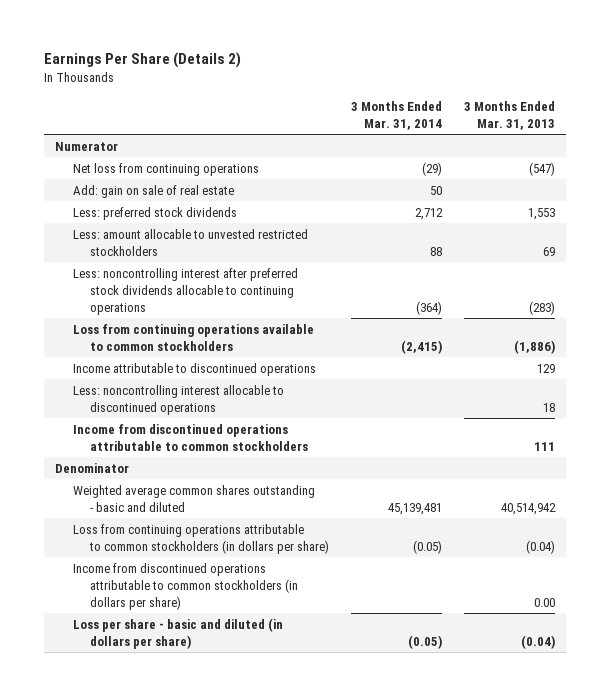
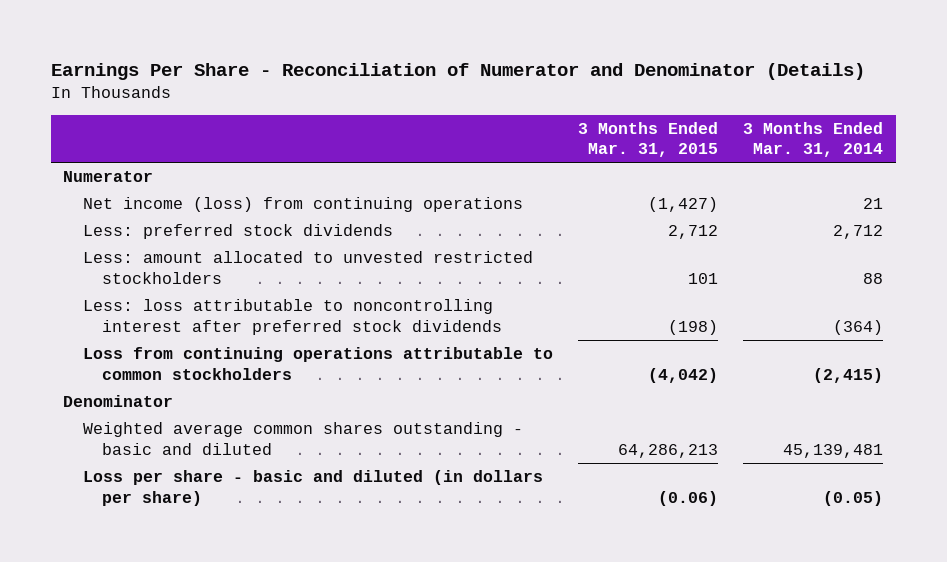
[43,52,241,69] Earnings Per Share (Details 2) -> [50,63,865,81] Earnings Per Share - Reconciliation of Numerator and Denominator (Details)
[463,101,555,131] 3 Months Ended Mar. 31, 2013 -> none
none -> [577,121,718,158] 3 Months Ended Mar. 31, 2015
[72,184,234,198] Add: gain on sale of real estate -> none
[72,162,259,176] Net loss from continuing operations -> [82,196,523,212] Net income (loss) from continuing operations
[421,161,442,176] (29) -> [863,197,884,209] 21
[72,362,316,376] Income attributable to discontinued operations -> none
[72,384,284,415] Less: noncontrolling interest allocable to discontinued operations -> none
[72,423,309,451] Income from discontinued operations attributable to common stockholders -> none
[72,228,308,256] Less: amount allocable to unvested restricted stockholders -> [82,250,533,284] Less: amount allocated to unvested restricted stockholders
[72,267,298,315] Less: noncontrolling interest after preferred stock dividends allocable to continuing operations -> [82,298,503,335] Less: loss attributable to noncontrolling interest after preferred stock dividends
[72,323,314,351] Loss from continuing operations available to common stockholders -> [82,346,553,380] Loss from continuing operations attributable to common stockholders
[72,523,330,554] Loss from continuing operations attributable to common stockholders (in dollars per share) -> none
[72,562,299,610] Income from discontinued operations attributable to common stockholders (in dollars per share) -> none

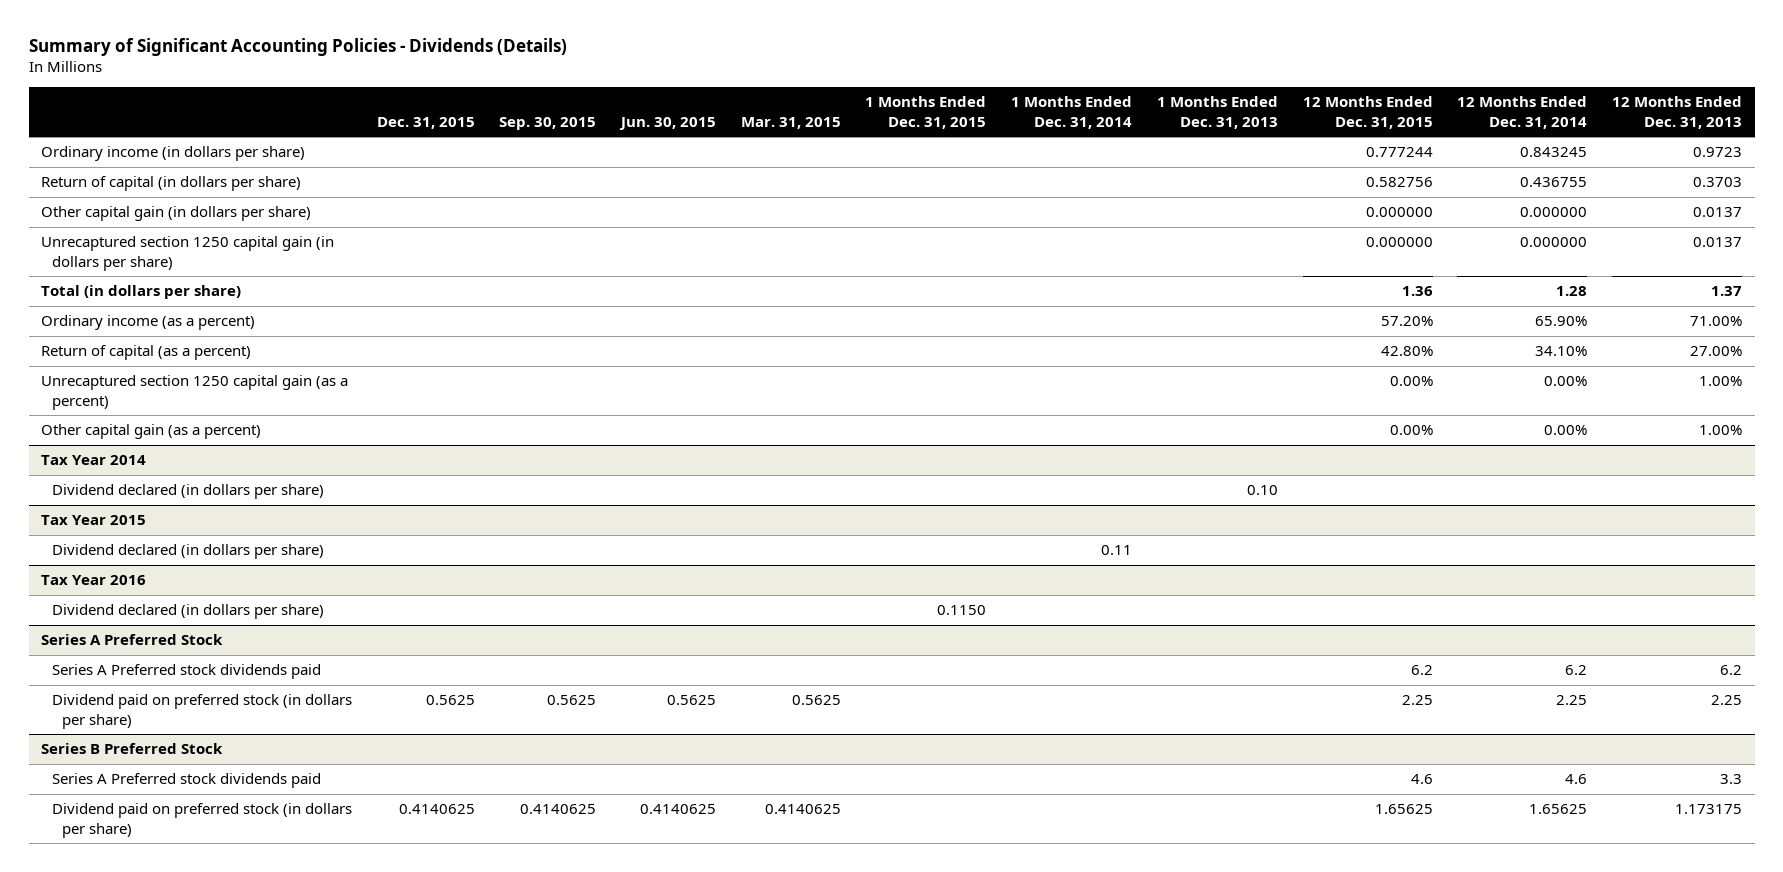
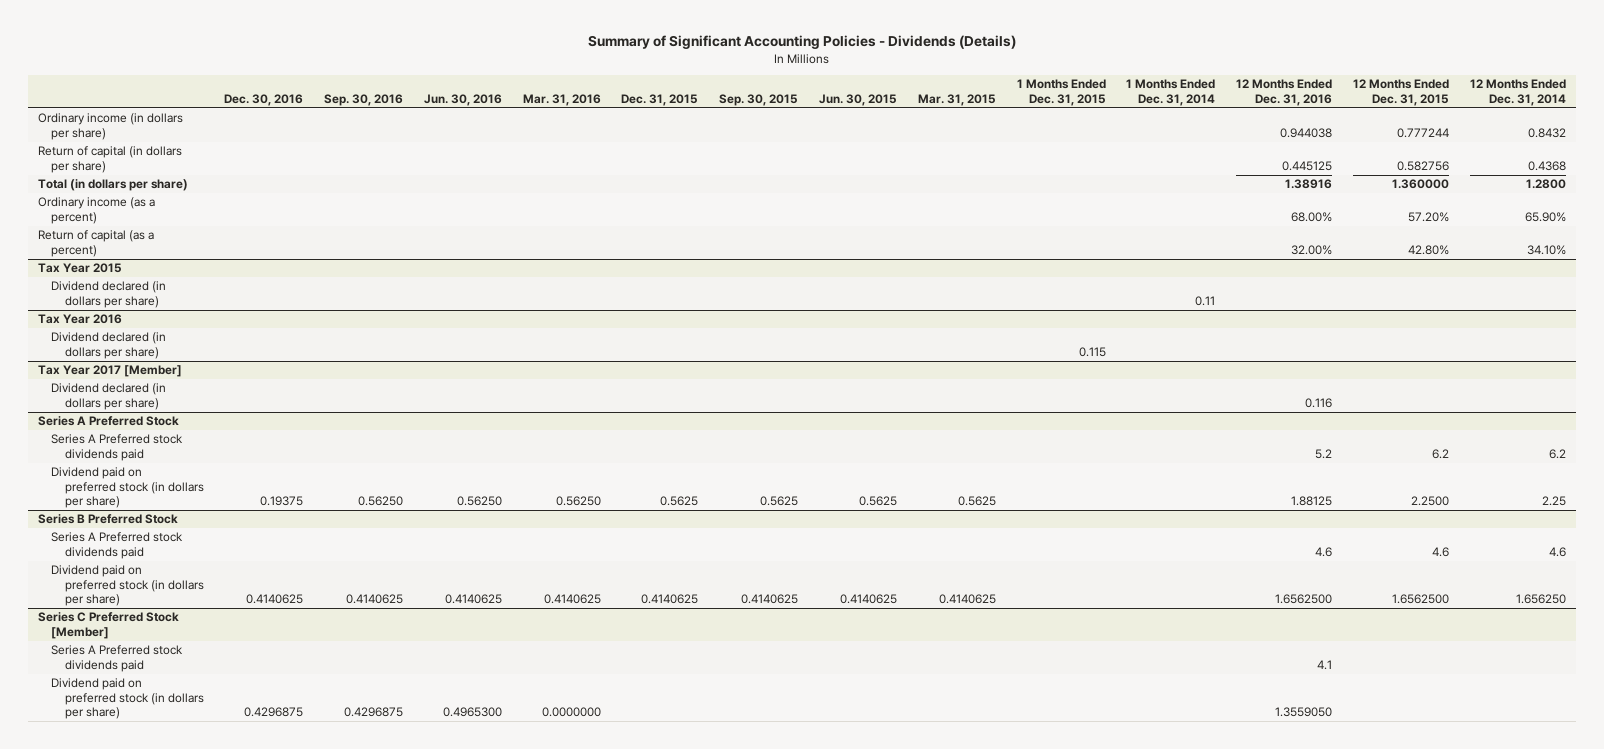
[1156,96,1278,129] 1 Months Ended Dec. 31, 2013 -> none
[1612,96,1743,129] 12 Months Ended Dec. 31, 2013 -> none
none -> [224,93,304,106] Dec. 30, 2016
none -> [324,93,404,106] Sep. 30, 2016
none -> [423,93,502,106] Jun. 30, 2016
none -> [522,93,601,106] Mar. 31, 2016
none -> [1236,79,1333,106] 12 Months Ended Dec. 31, 2016
[41,206,312,222] Other capital gain (in dollars per share) -> none
[41,236,335,271] Unrecaptured section 1250 capital gain (in dollars per share) -> none
[1520,147,1588,158] 0.843245 -> [1527,127,1566,138] 0.8432
[1520,177,1588,188] 0.436755 -> [1527,160,1566,171] 0.4368
[1401,286,1433,297] 1.36 -> [1391,179,1449,190] 1.360000
[1556,286,1588,297] 1.28 -> [1525,179,1566,190] 1.2800
[41,375,349,410] Unrecaptured section 1250 capital gain (as a percent) -> none
[41,424,262,440] Other capital gain (as a percent) -> none
[41,455,147,466] Tax Year 2014 -> none
[51,484,324,500] Dividend declared (in dollars per share) -> none
[937,605,987,616] 0.1150 -> [1078,346,1106,357] 0.115
none -> [38,365,183,378] Tax Year 2017 [Member]
none -> [51,383,167,410] Dividend declared (in dollars per share)
[1401,695,1433,706] 2.25 -> [1410,496,1449,507] 2.2500
[1374,804,1433,815] 1.65625 -> [1391,594,1449,605] 1.6562500
[1529,804,1588,815] 1.65625 -> [1515,594,1566,605] 1.656250
none -> [38,612,180,639] Series C Preferred Stock [Member]
none -> [51,645,184,672] Series A Preferred stock dividends paid
none -> [51,678,204,720] Dividend paid on preferred stock (in dollars per share)

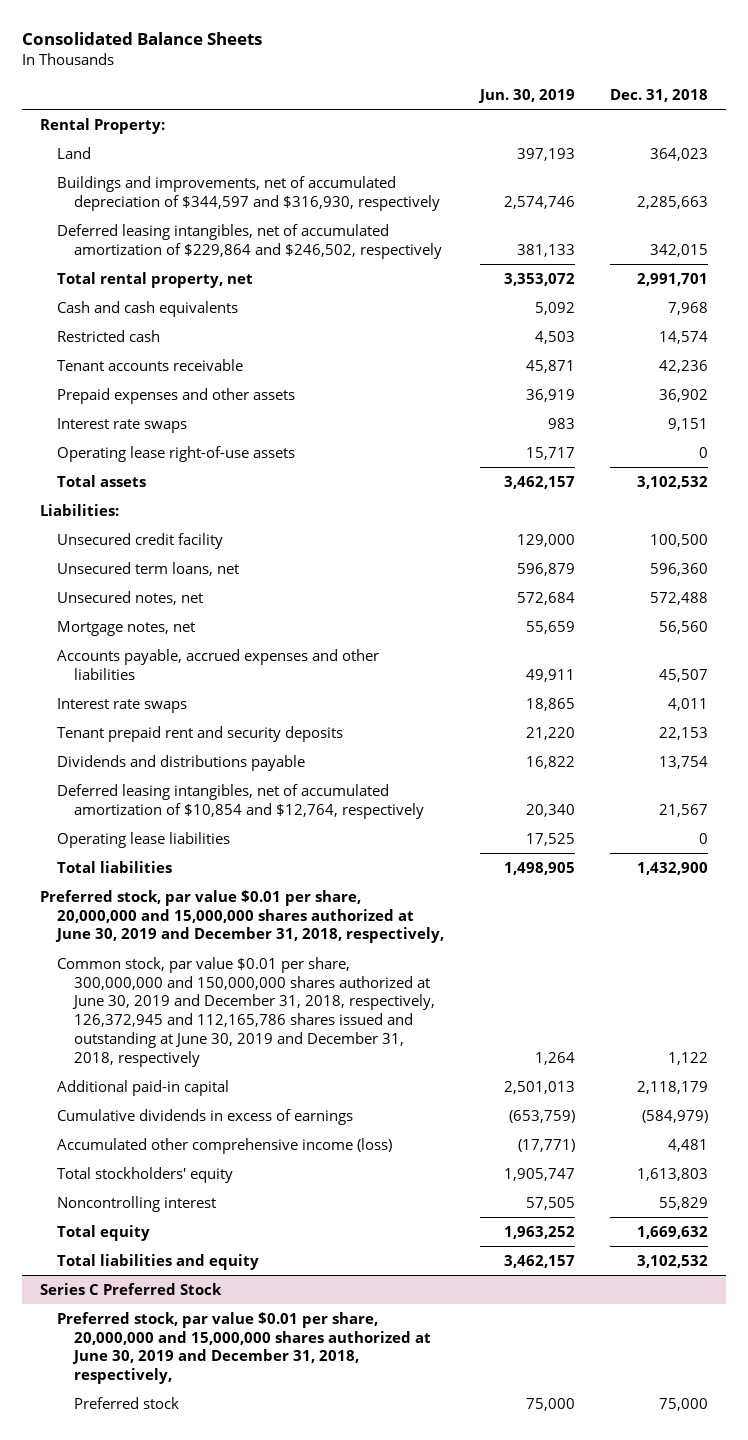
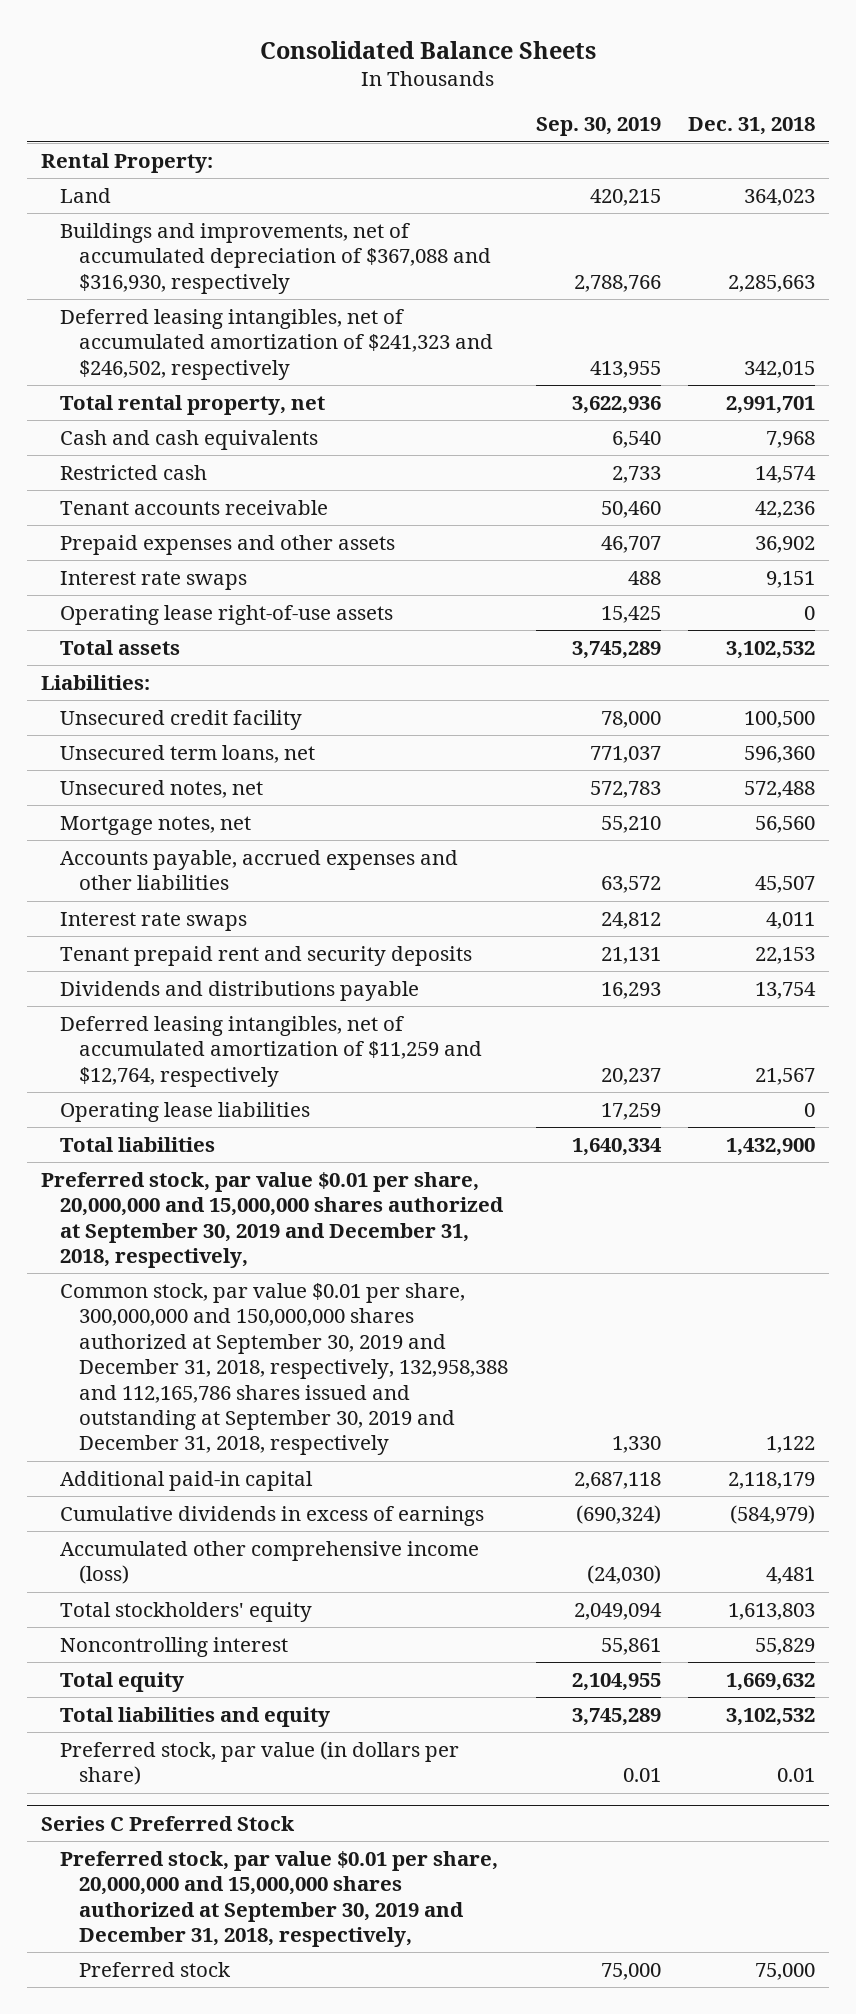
[477,89,575,104] Jun. 30, 2019 -> none
none -> [535,117,661,137] Sep. 30, 2019
[56,175,440,211] Buildings and improvements, net of accumulated depreciation of $344,597 and $316,930, respectively -> [59,222,492,294] Buildings and improvements, net of accumulated depreciation of $367,088 and $316,930, respectively
[56,223,442,259] Deferred leasing intangibles, net of accumulated amortization of $229,864 and $246,502, respectively -> [59,308,494,380] Deferred leasing intangibles, net of accumulated amortization of $241,323 and $246,502, respectively
[56,783,424,819] Deferred leasing intangibles, net of accumulated amortization of $10,854 and $12,764, respectively -> [59,1015,483,1087] Deferred leasing intangibles, net of accumulated amortization of $11,259 and $12,764, respectively
[39,889,444,944] Preferred stock, par value $0.01 per share, 20,000,000 and 15,000,000 shares authorized at June 30, 2019 and December 31, 2018, respectively, -> [40,1171,504,1269] Preferred stock, par value $0.01 per share, 20,000,000 and 15,000,000 shares authorized at September 30, 2019 and December 31, 2018, respectively,
[56,956,435,1068] Common stock, par value $0.01 per share, 300,000,000 and 150,000,000 shares authorized at June 30, 2019 and December 31, 2018, respectively, 126,372,945 and 112,165,786 shares issued and outstanding at June 30, 2019 and December 31, 2018, respectively -> [59,1282,509,1456] Common stock, par value $0.01 per share, 300,000,000 and 150,000,000 shares authorized at September 30, 2019 and December 31, 2018, respectively, 132,958,388 and 112,165,786 shares issued and outstanding at September 30, 2019 and December 31, 2018, respectively
none -> [59,1740,459,1786] Preferred stock, par value (in dollars per share)
[56,1311,431,1385] Preferred stock, par value $0.01 per share, 20,000,000 and 15,000,000 shares authorized at June 30, 2019 and December 31, 2018, respectively, -> [59,1850,498,1948] Preferred stock, par value $0.01 per share, 20,000,000 and 15,000,000 shares authorized at September 30, 2019 and December 31, 2018, respectively,

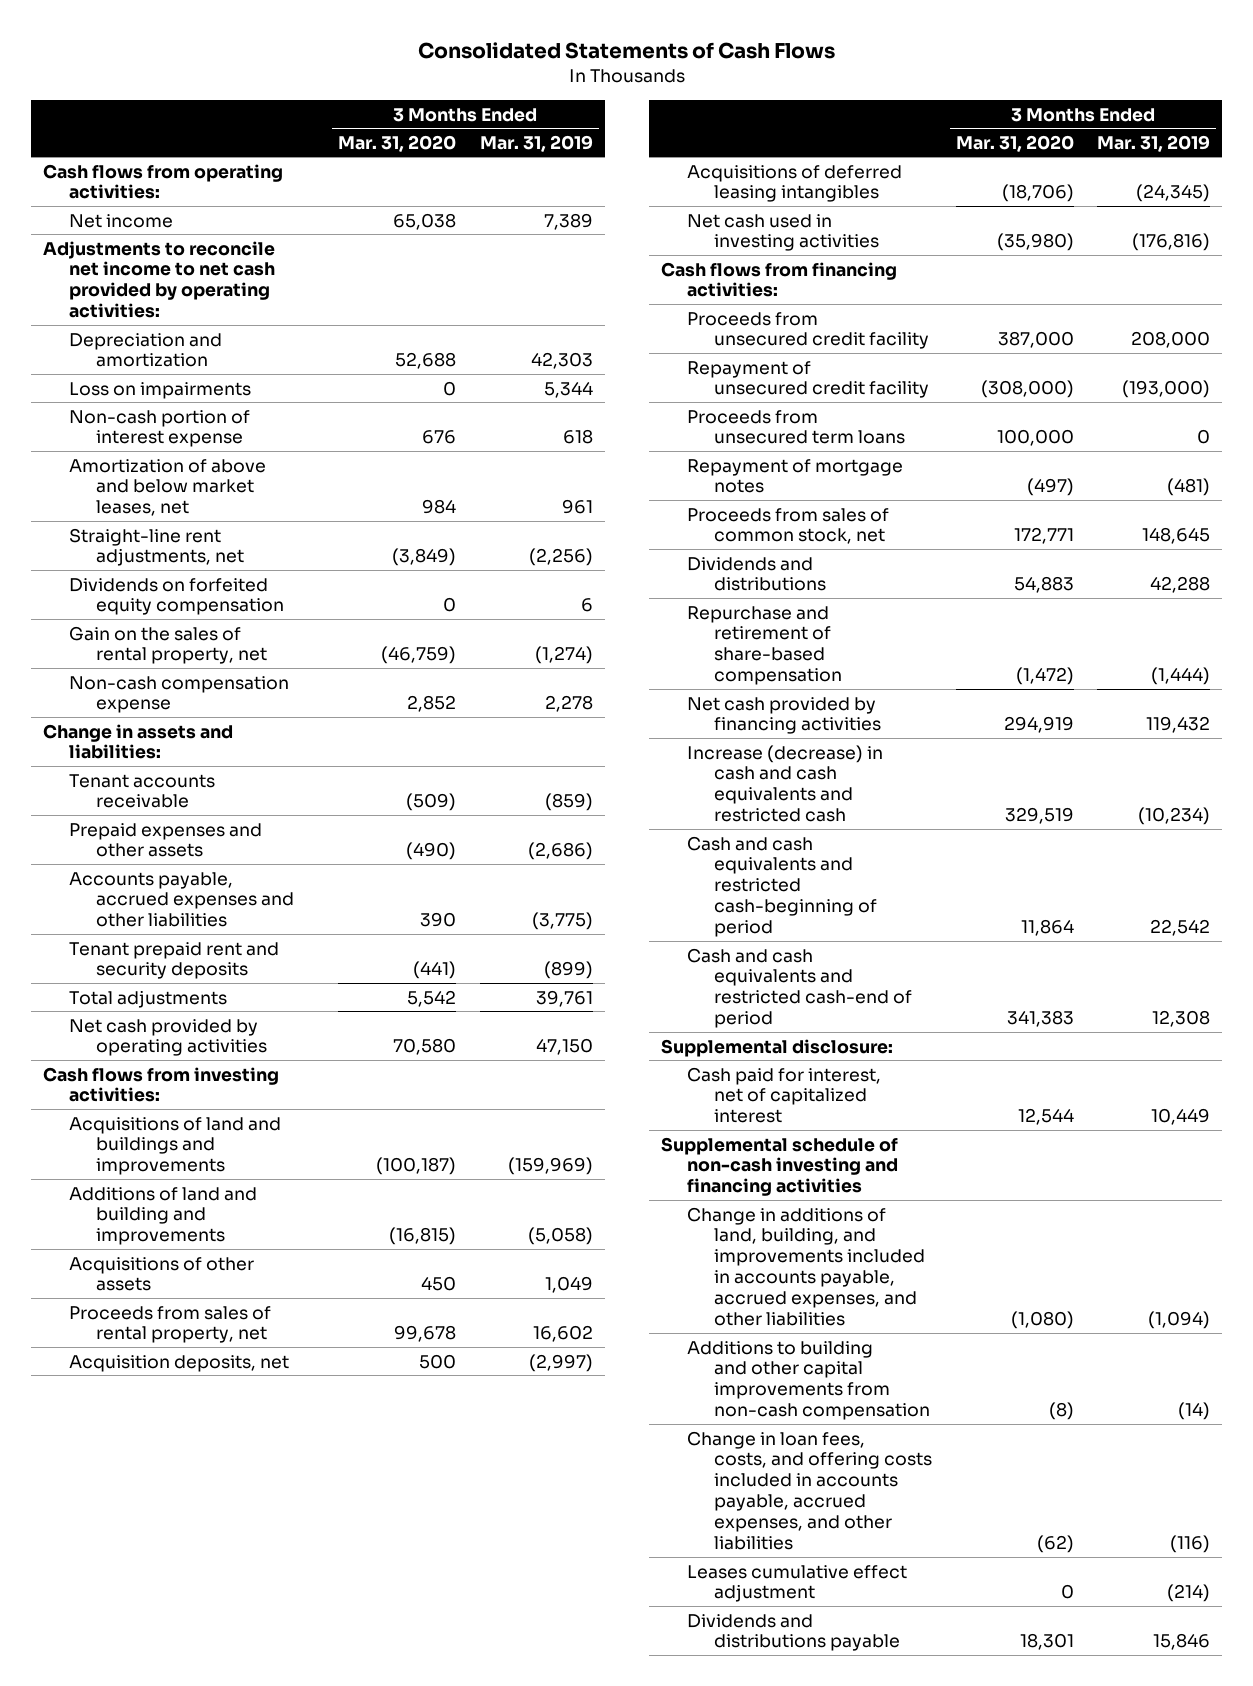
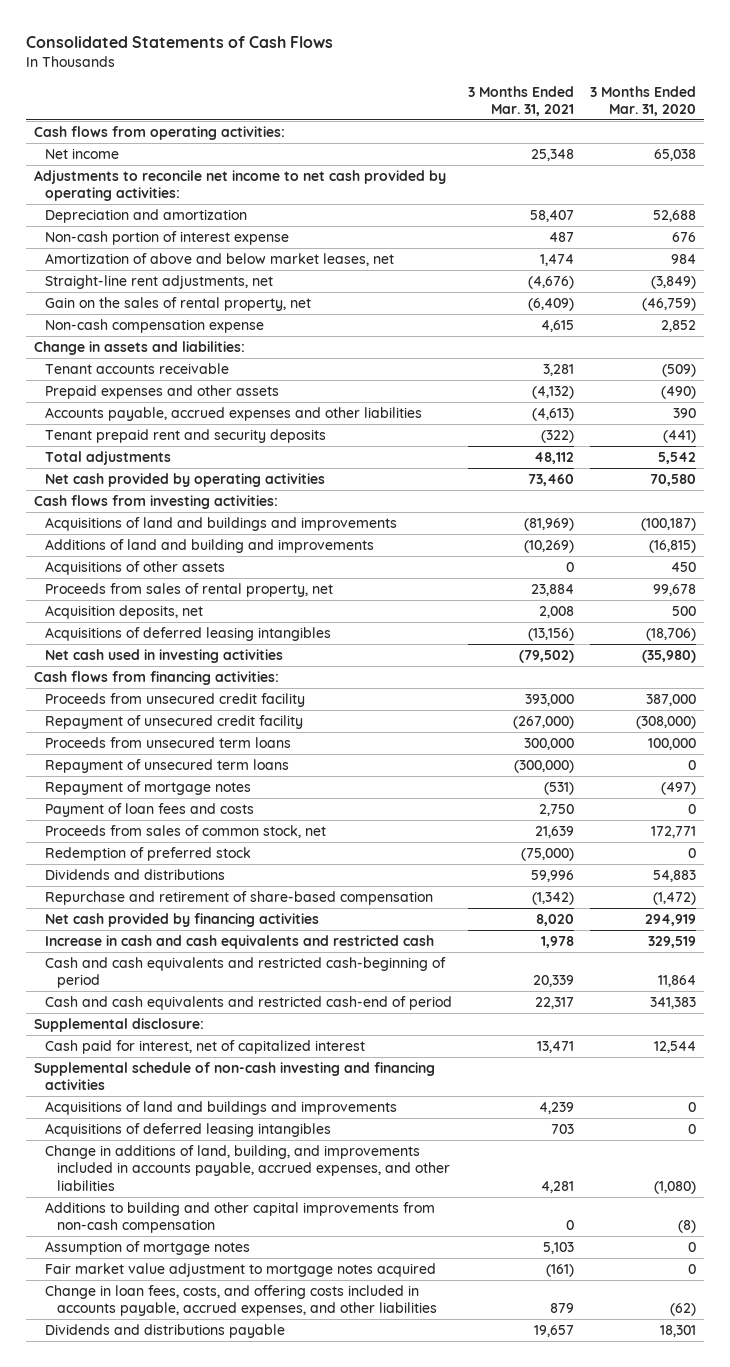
[479,134,593,152] Mar. 31, 2019 -> none
none -> [468,85,575,116] 3 Months Ended Mar. 31, 2021
[69,381,252,399] Loss on impairments -> none
[69,577,284,616] Dividends on forfeited equity compensation -> none
none -> [45,759,290,774] Repayment of unsecured term loans
none -> [45,803,255,818] Payment of loan fees and costs
none -> [45,847,252,862] Redemption of preferred stock
[687,744,884,823] Increase (decrease) in cash and cash equivalents and restricted cash -> [45,935,435,950] Increase in cash and cash equivalents and restricted cash
none -> [45,1101,398,1116] Acquisitions of land and buildings and improvements
none -> [45,1123,332,1138] Acquisitions of deferred leasing intangibles
none -> [45,1241,251,1256] Assumption of mortgage notes
none -> [45,1263,437,1278] Fair market value adjustment to mortgage notes acquired
[687,1564,908,1603] Leases cumulative effect adjustment -> none

